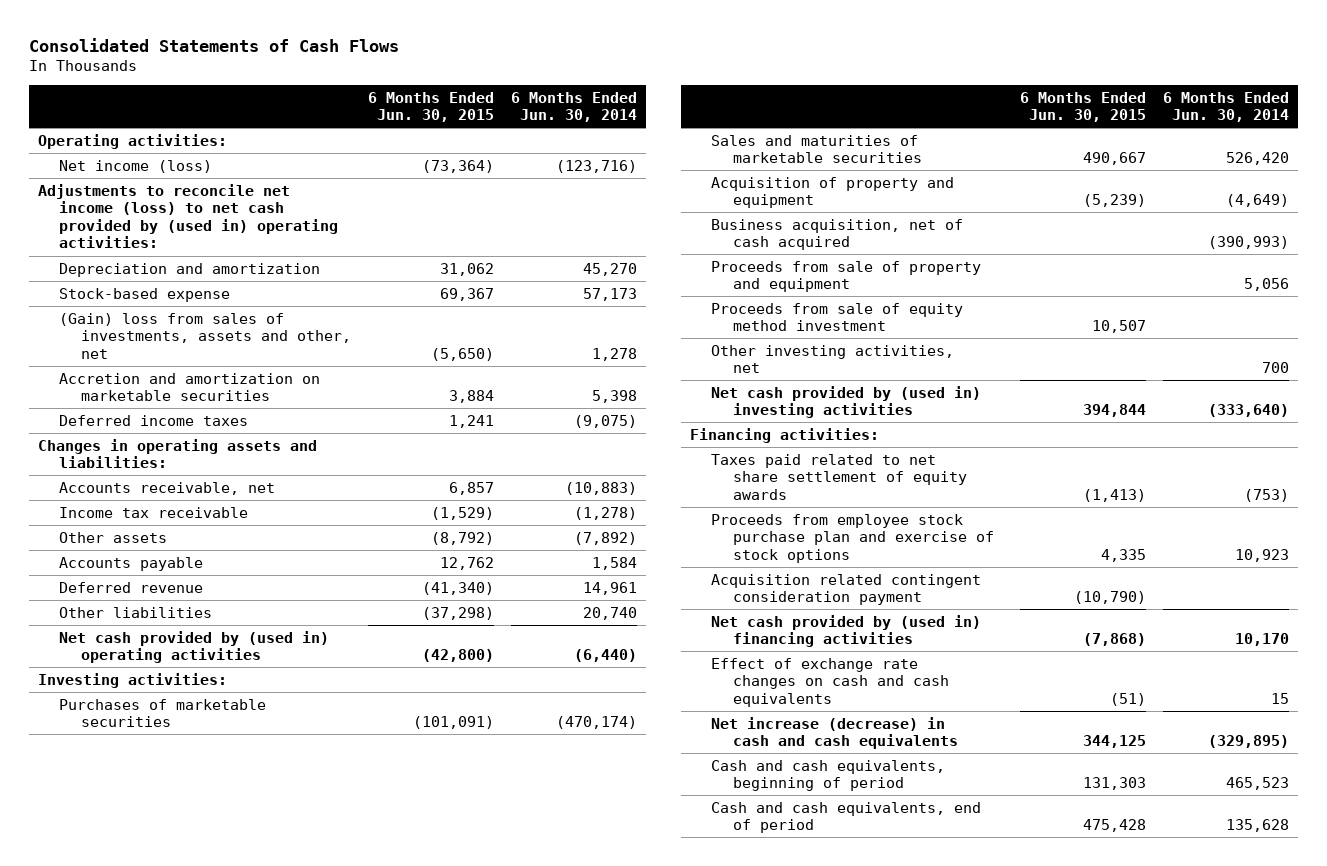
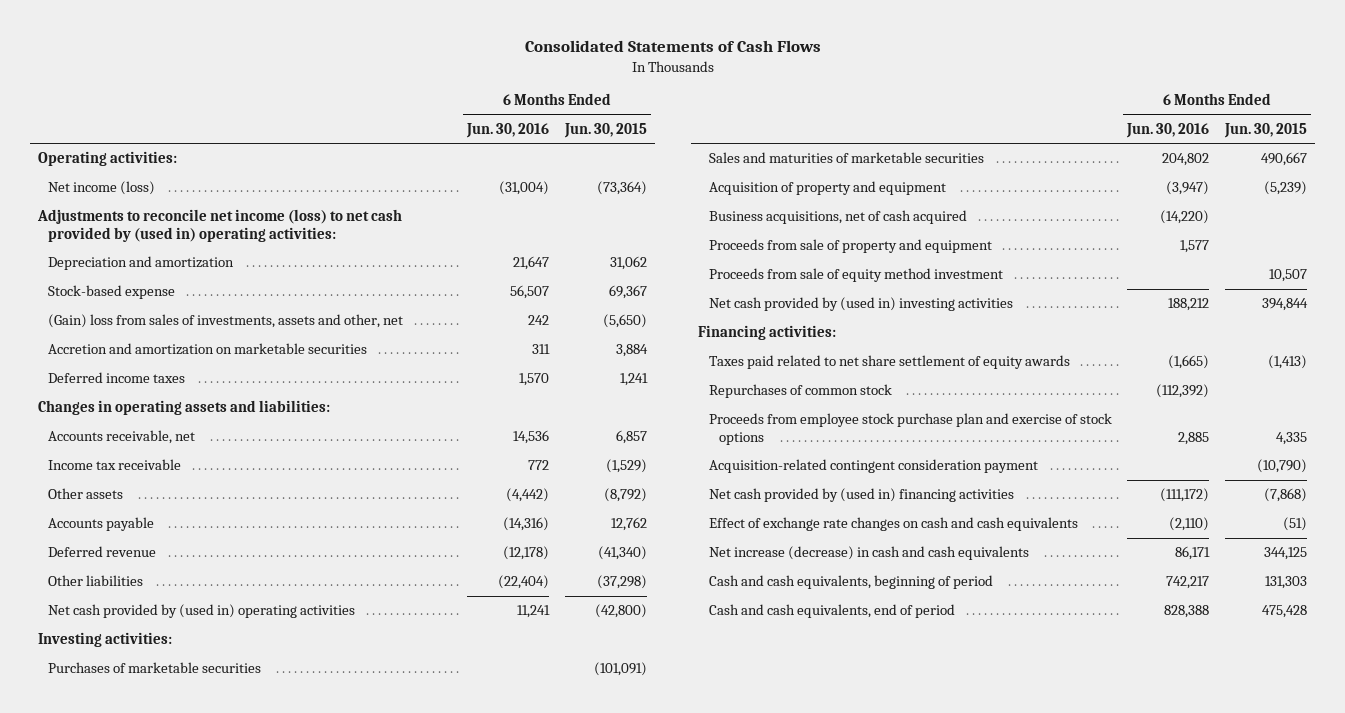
[511,91,638,123] 6 Months Ended Jun. 30, 2014 -> none
none -> [466,122,550,138] Jun. 30, 2016
[711,218,964,251] Business acquisition, net of cash acquired -> [708,210,967,225] Business acquisitions, net of cash acquired
[711,344,955,374] Other investing activities, net -> none
none -> [708,384,892,399] Repurchases of common stock
[711,573,982,606] Acquisition related contingent consideration payment -> [708,459,1038,474] Acquisition-related contingent consideration payment

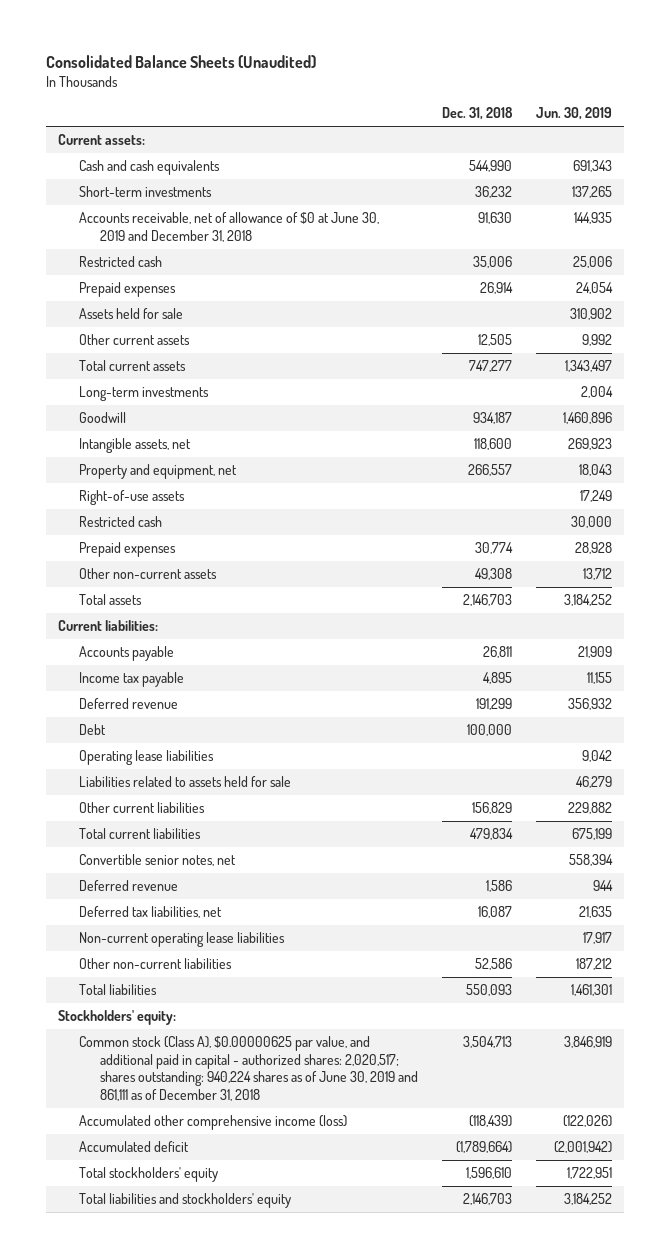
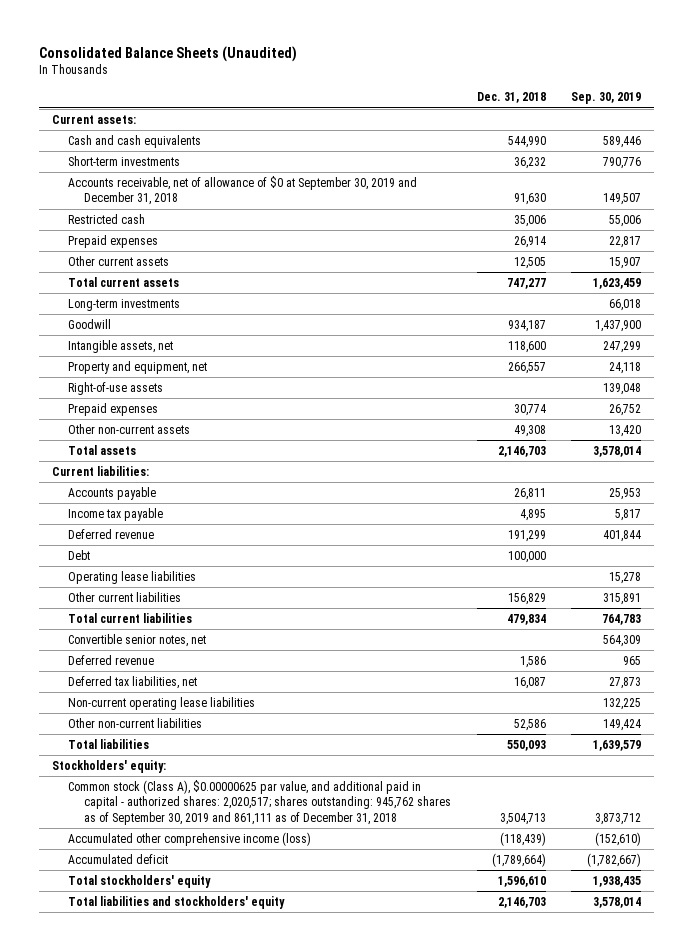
[535,107,612,121] Jun. 30, 2019 -> none
none -> [571,92,642,105] Sep. 30, 2019
[79,212,380,242] Accounts receivable, net of allowance of $0 at June 30, 2019 and December 31, 2018 -> [68,175,418,206] Accounts receivable, net of allowance of $0 at September 30, 2019 and December 31, 2018
[79,308,184,320] Assets held for sale -> none
[79,516,163,528] Restricted cash -> none
[79,776,292,788] Liabilities related to assets held for sale -> none
[79,1036,418,1101] Common stock (Class A), $0.00000625 par value, and additional paid in capital - authorized shares: 2,020,517; shares outstanding: 940,224 shares as of June 30, 2019 and 861,111 as of December 31, 2018 -> [68,779,451,825] Common stock (Class A), $0.00000625 par value, and additional paid in capital - authorized shares: 2,020,517; shares outstanding: 945,762 shares as of September 30, 2019 and 861,111 as of December 31, 2018

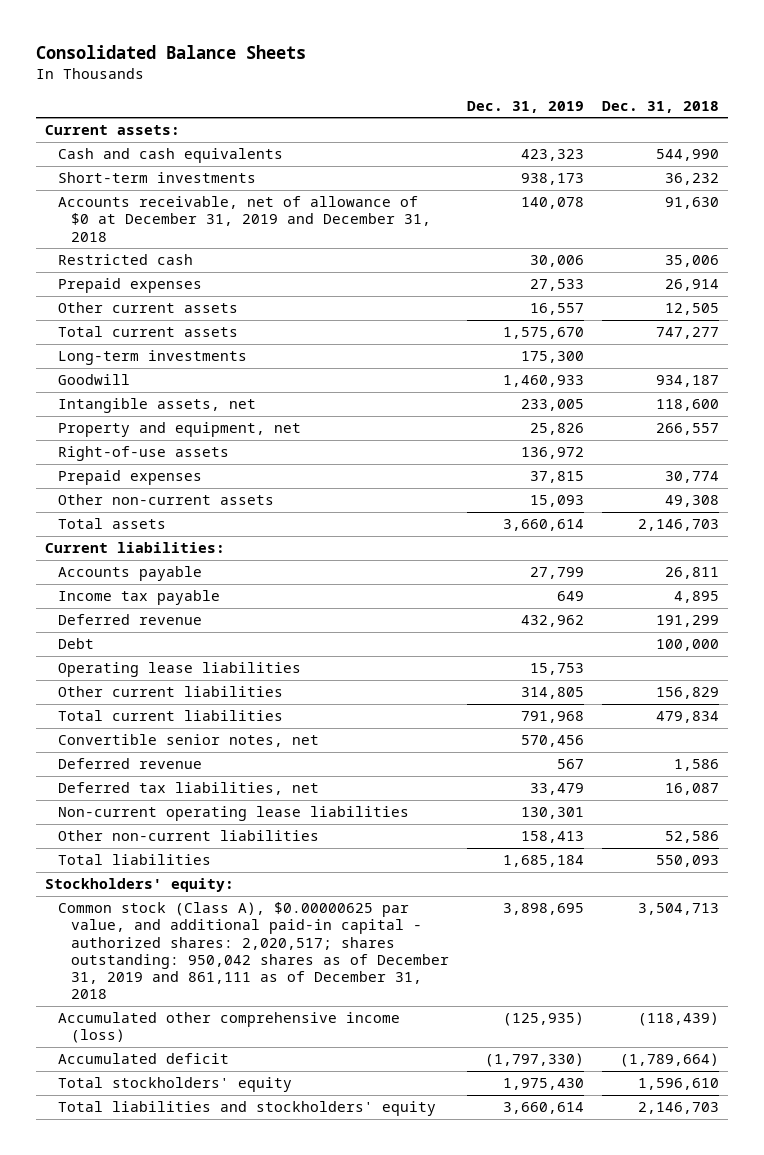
[39,46,298,63] Consolidated Balance Sheets (Unaudited) -> [36,45,307,60] Consolidated Balance Sheets
[571,92,642,105] Sep. 30, 2019 -> none
none -> [466,100,584,113] Dec. 31, 2019
[68,175,418,206] Accounts receivable, net of allowance of $0 at September 30, 2019 and December 31, 2018 -> [58,196,432,242] Accounts receivable, net of allowance of $0 at December 31, 2019 and December 31, 2018
[68,779,451,825] Common stock (Class A), $0.00000625 par value, and additional paid in capital - authorized shares: 2,020,517; shares outstanding: 945,762 shares as of September 30, 2019 and 861,111 as of December 31, 2018 -> [58,902,450,1000] Common stock (Class A), $0.00000625 par value, and additional paid-in capital - authorized shares: 2,020,517; shares outstanding: 950,042 shares as of December 31, 2019 and 861,111 as of December 31, 2018

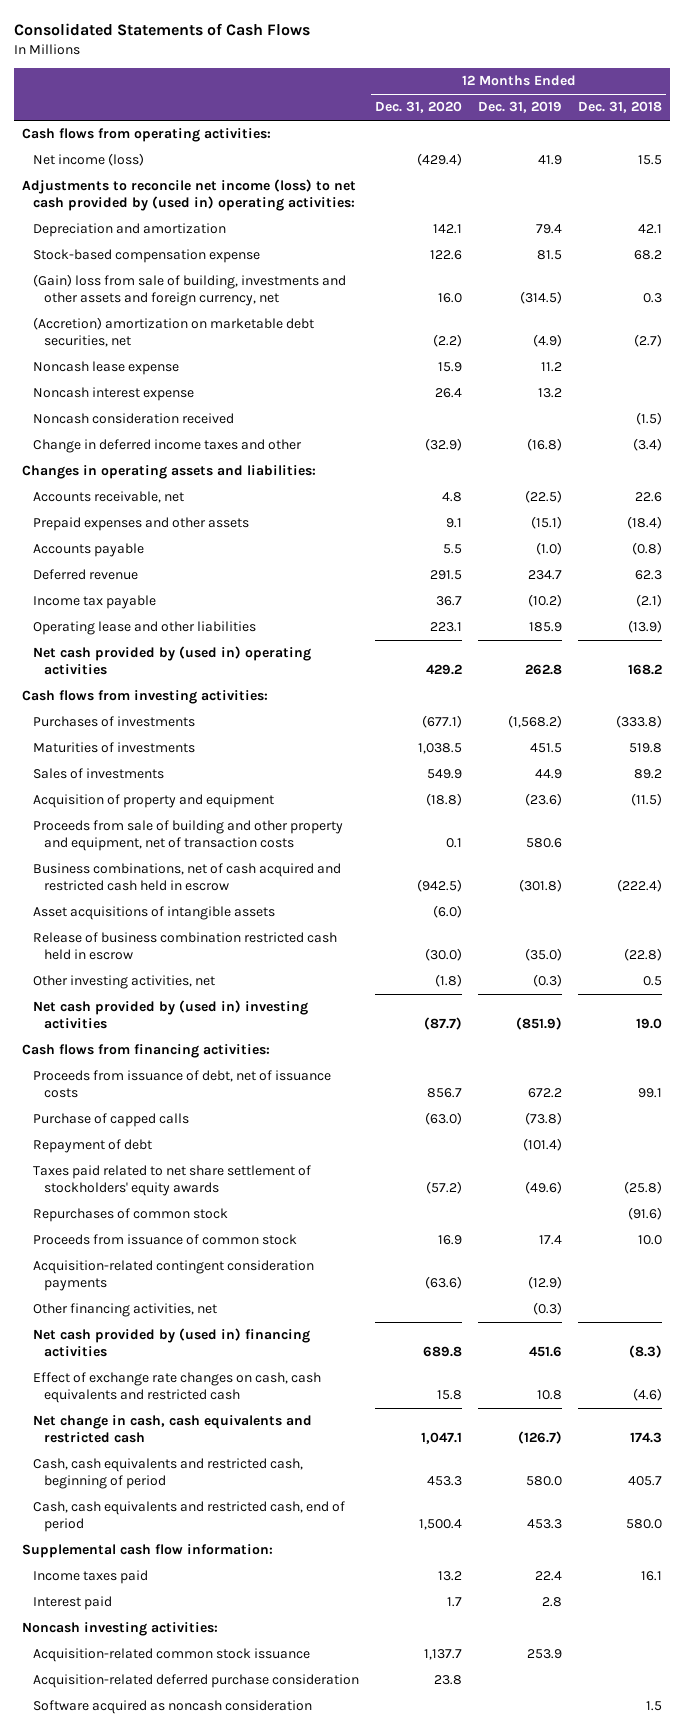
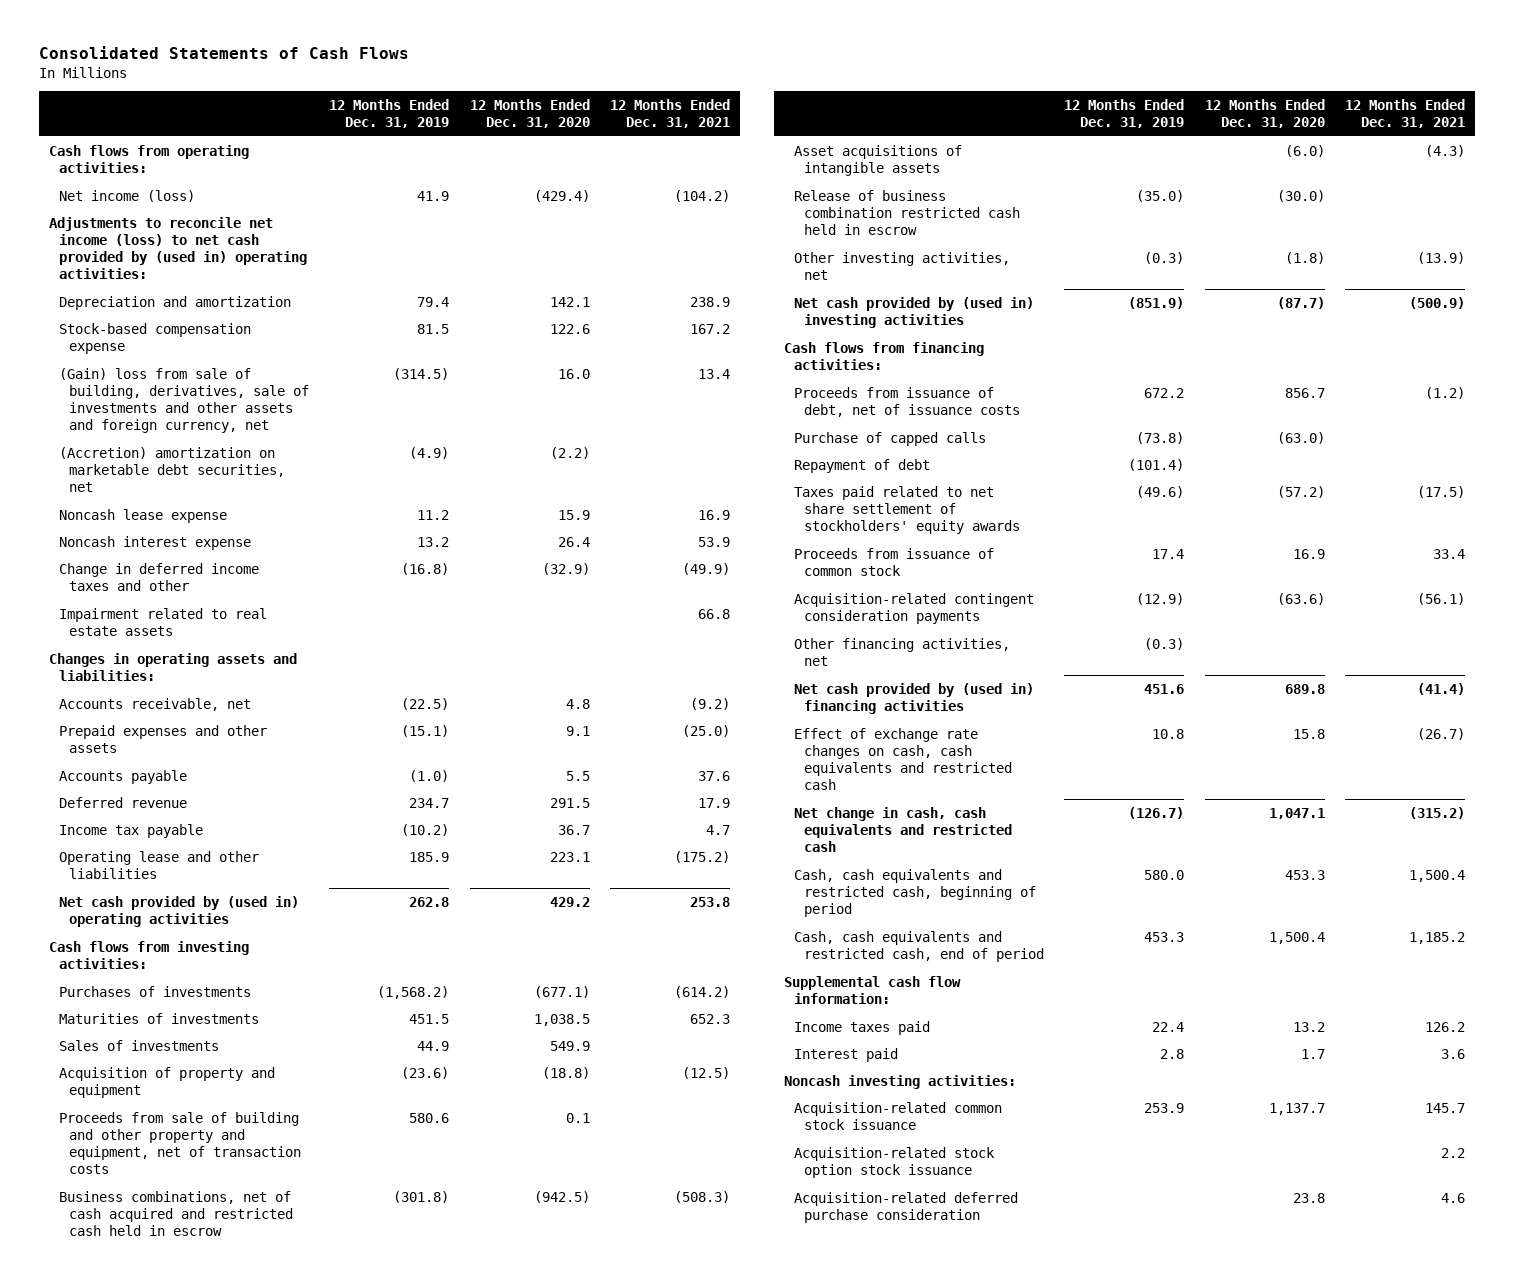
[578,101,663,114] Dec. 31, 2018 -> none
none -> [610,98,731,128] 12 Months Ended Dec. 31, 2021
[33,274,347,307] (Gain) loss from sale of building, investments and other assets and foreign currency, net -> [58,367,309,434] (Gain) loss from sale of building, derivatives, sale of investments and other assets and foreign currency, net
[33,413,235,425] Noncash consideration received -> none
none -> [58,607,267,636] Impairment related to real estate assets
[33,1208,229,1223] Repurchases of common stock -> none
none -> [793,1146,995,1178] Acquisition-related stock option stock issuance
[33,1700,313,1715] Software acquired as noncash consideration -> none

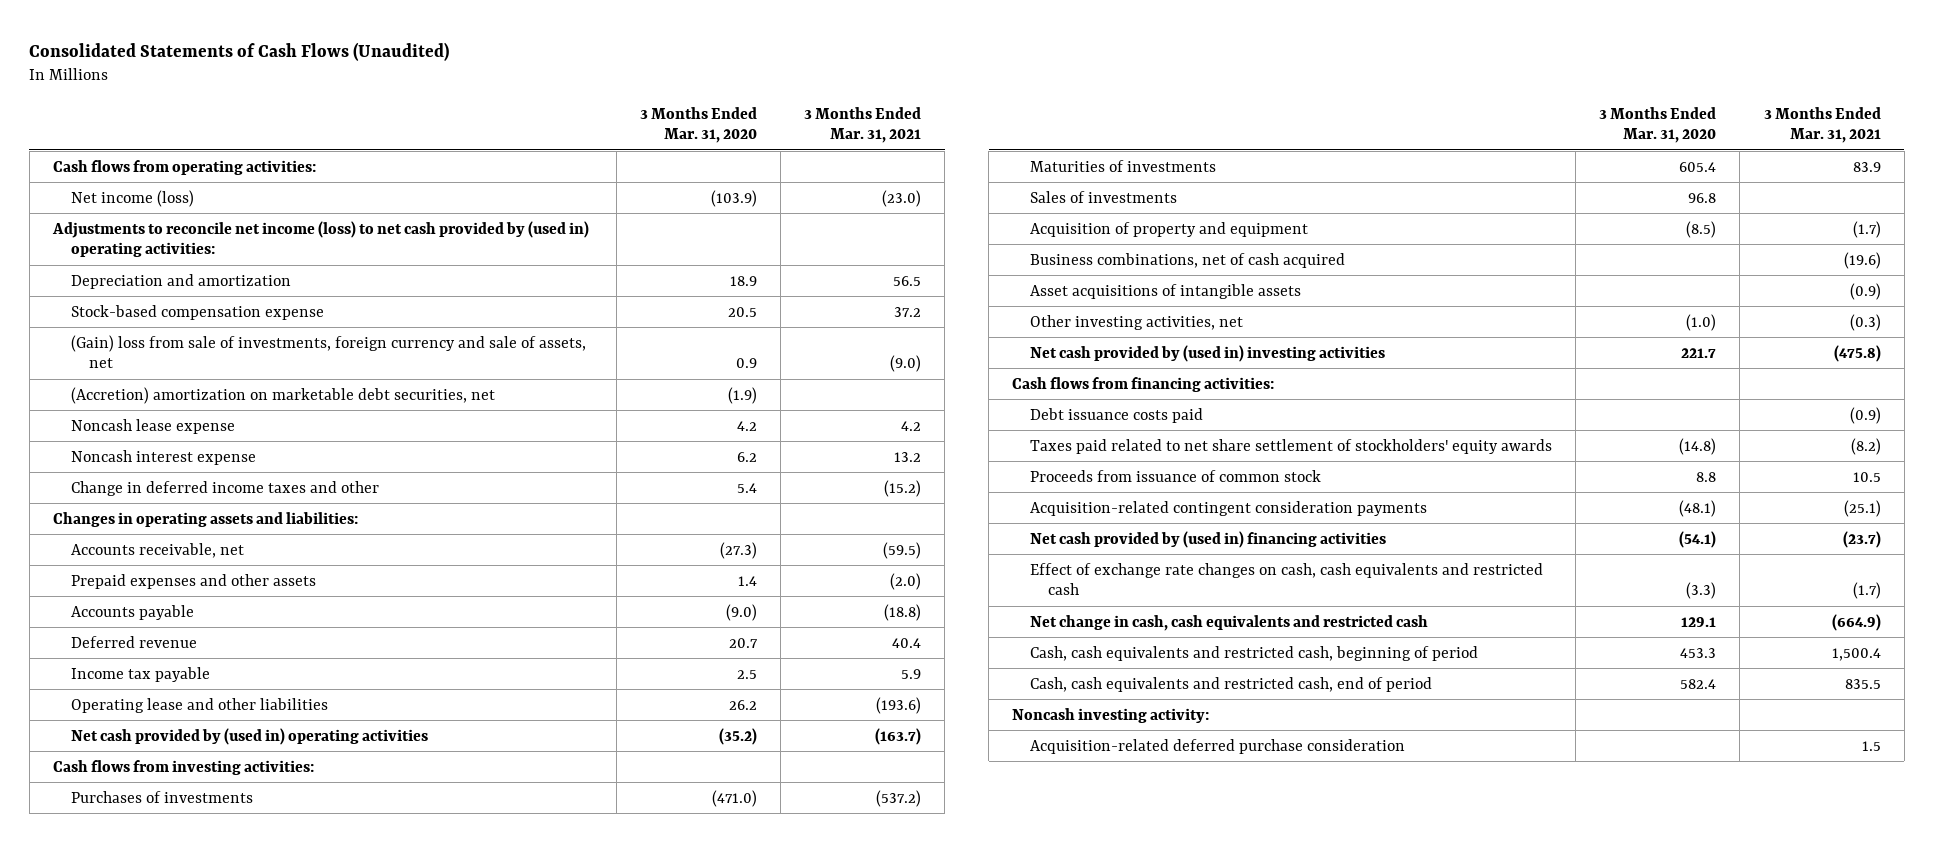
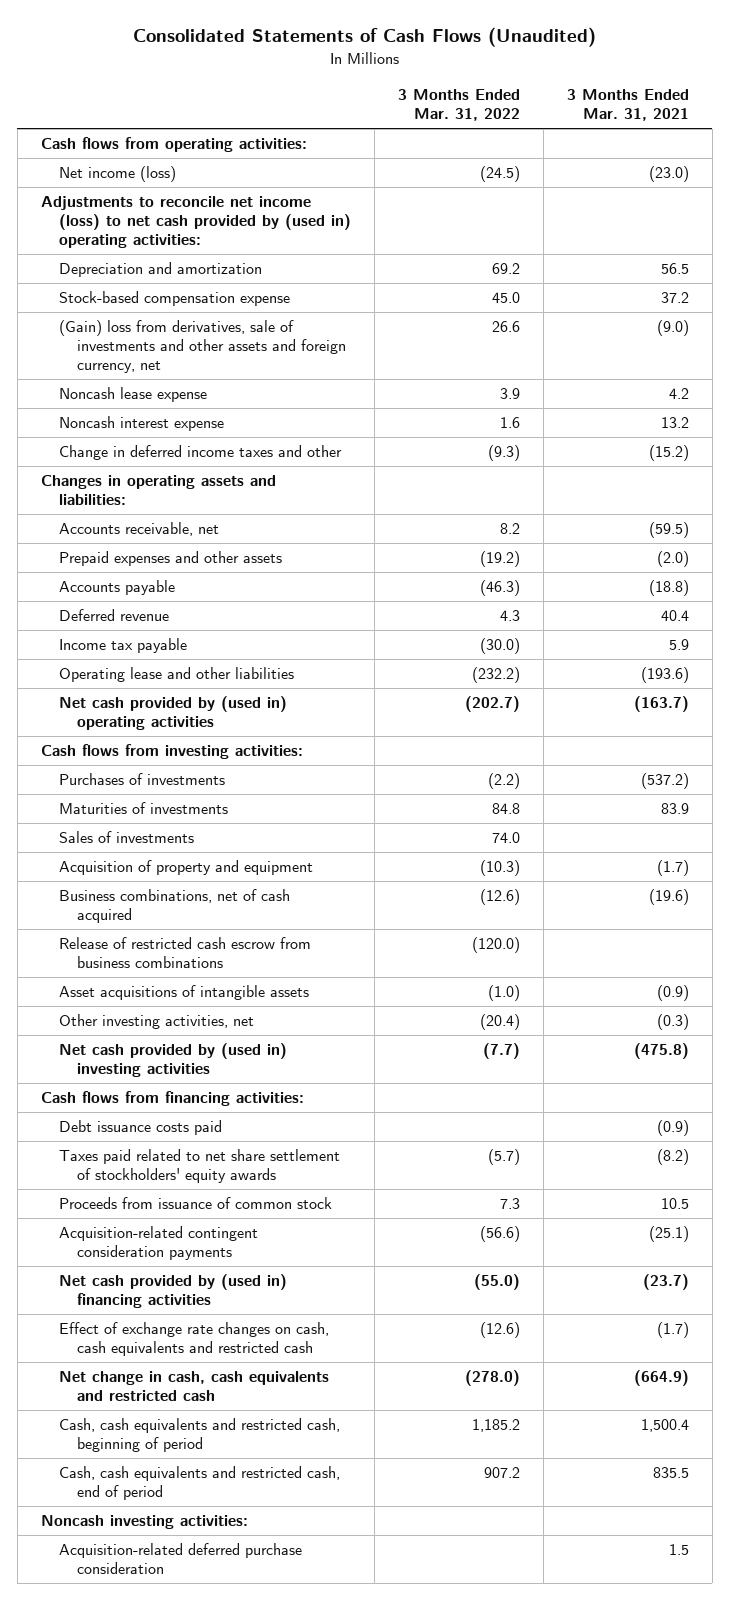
[640,106,758,144] 3 Months Ended Mar. 31, 2020 -> none
none -> [397,89,520,122] 3 Months Ended Mar. 31, 2022
[70,386,495,404] (Accretion) amortization on marketable debt securities, net -> none
[70,334,586,368] (Gain) loss from sale of investments, foreign currency and sale of assets, net -> [58,320,346,373] (Gain) loss from derivatives, sale of investments and other assets and foreign currency, net
none -> [58,937,311,968] Release of restricted cash escrow from business combinations
[1012,707,1210,723] Noncash investing activity: -> [40,1515,248,1530] Noncash investing activities:

